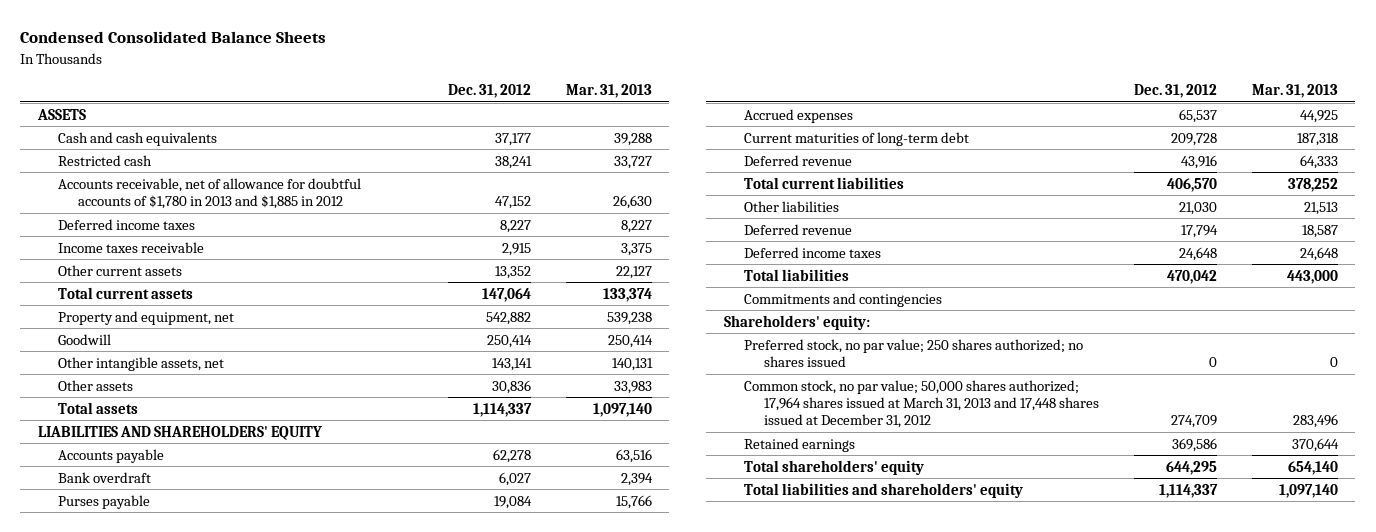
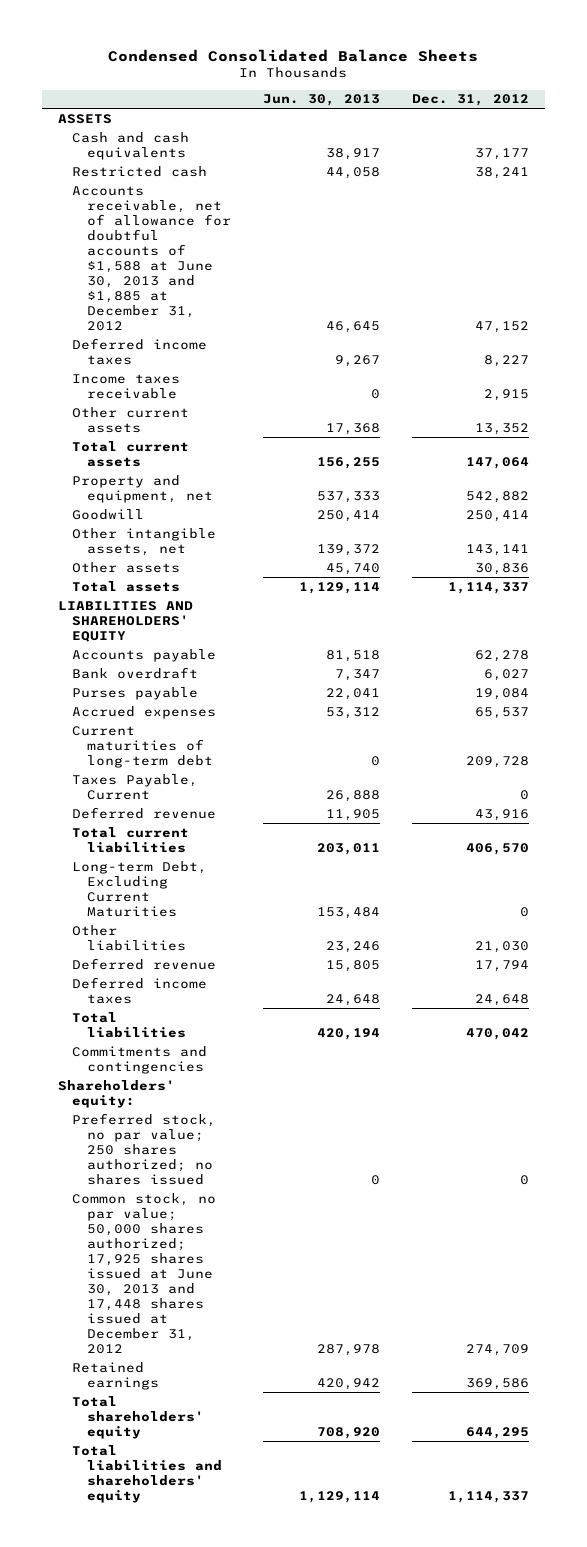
[565,84,652,99] Mar. 31, 2013 -> none
none -> [263,94,381,107] Jun. 30, 2013
[57,177,361,210] Accounts receivable, net of allowance for doubtful accounts of $1,780 in 2013 and $1,885 in 2012 -> [72,185,232,331] Accounts receivable, net of allowance for doubtful accounts of $1,588 at June 30, 2013 and $1,885 at December 31, 2012
none -> [72,773,199,800] Taxes Payable, Current
none -> [72,860,208,917] Long-term Debt, Excluding Current Maturities
[743,379,1099,429] Common stock, no par value; 50,000 shares authorized; 17,964 shares issued at March 31, 2013 and 17,448 shares issued at December 31, 2012 -> [72,1192,217,1354] Common stock, no par value; 50,000 shares authorized; 17,925 shares issued at June 30, 2013 and 17,448 shares issued at December 31, 2012

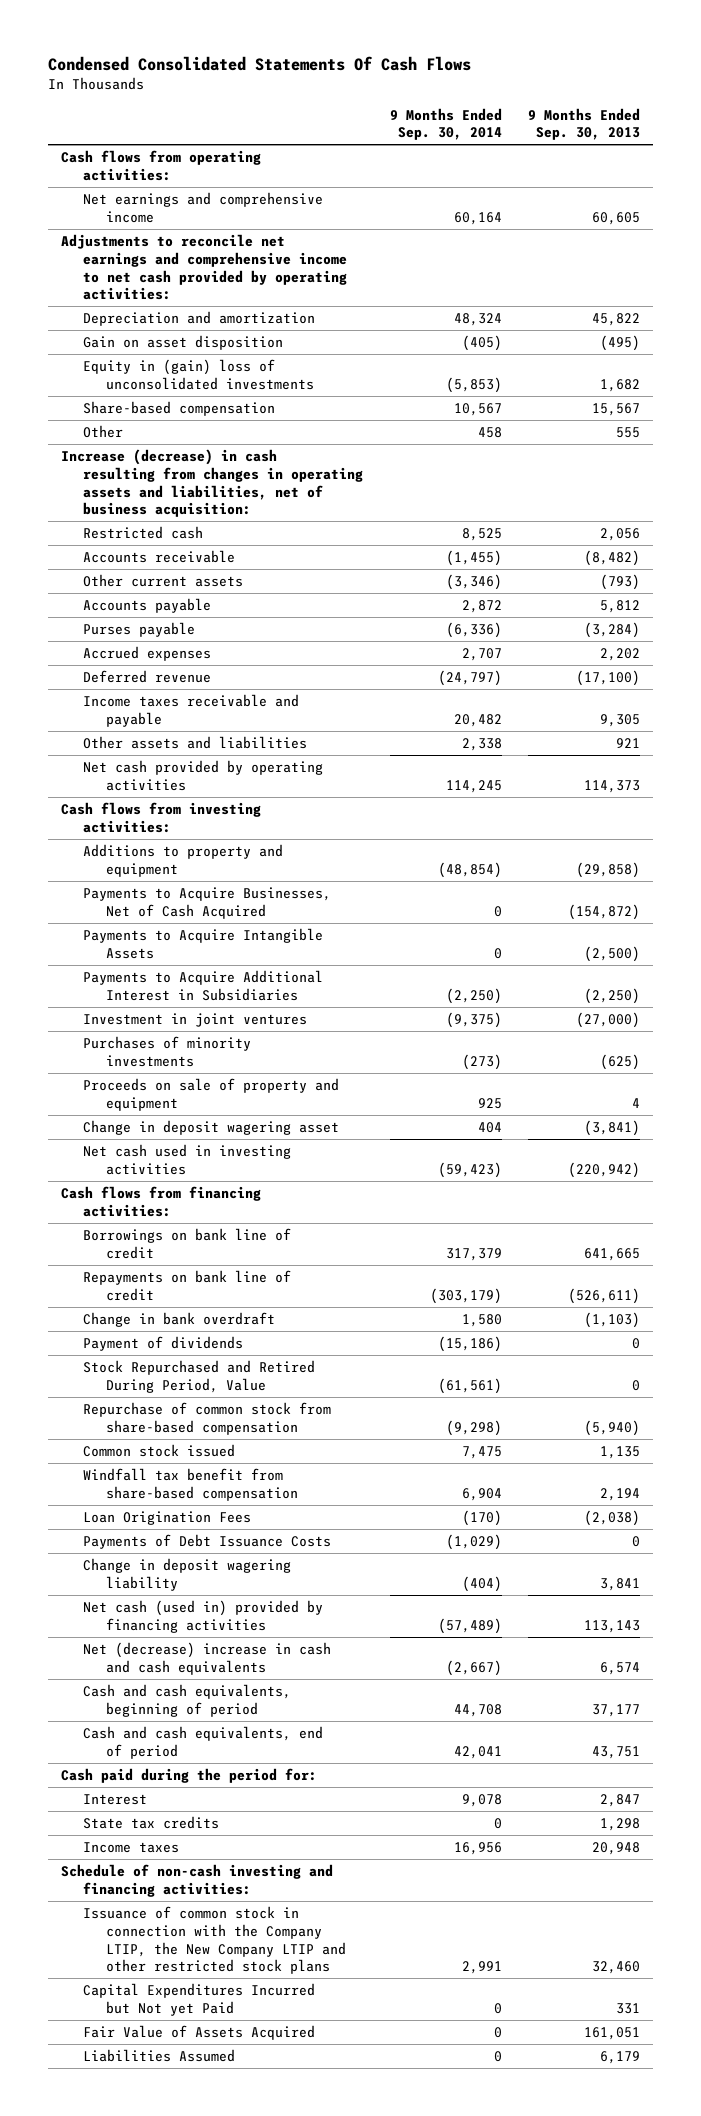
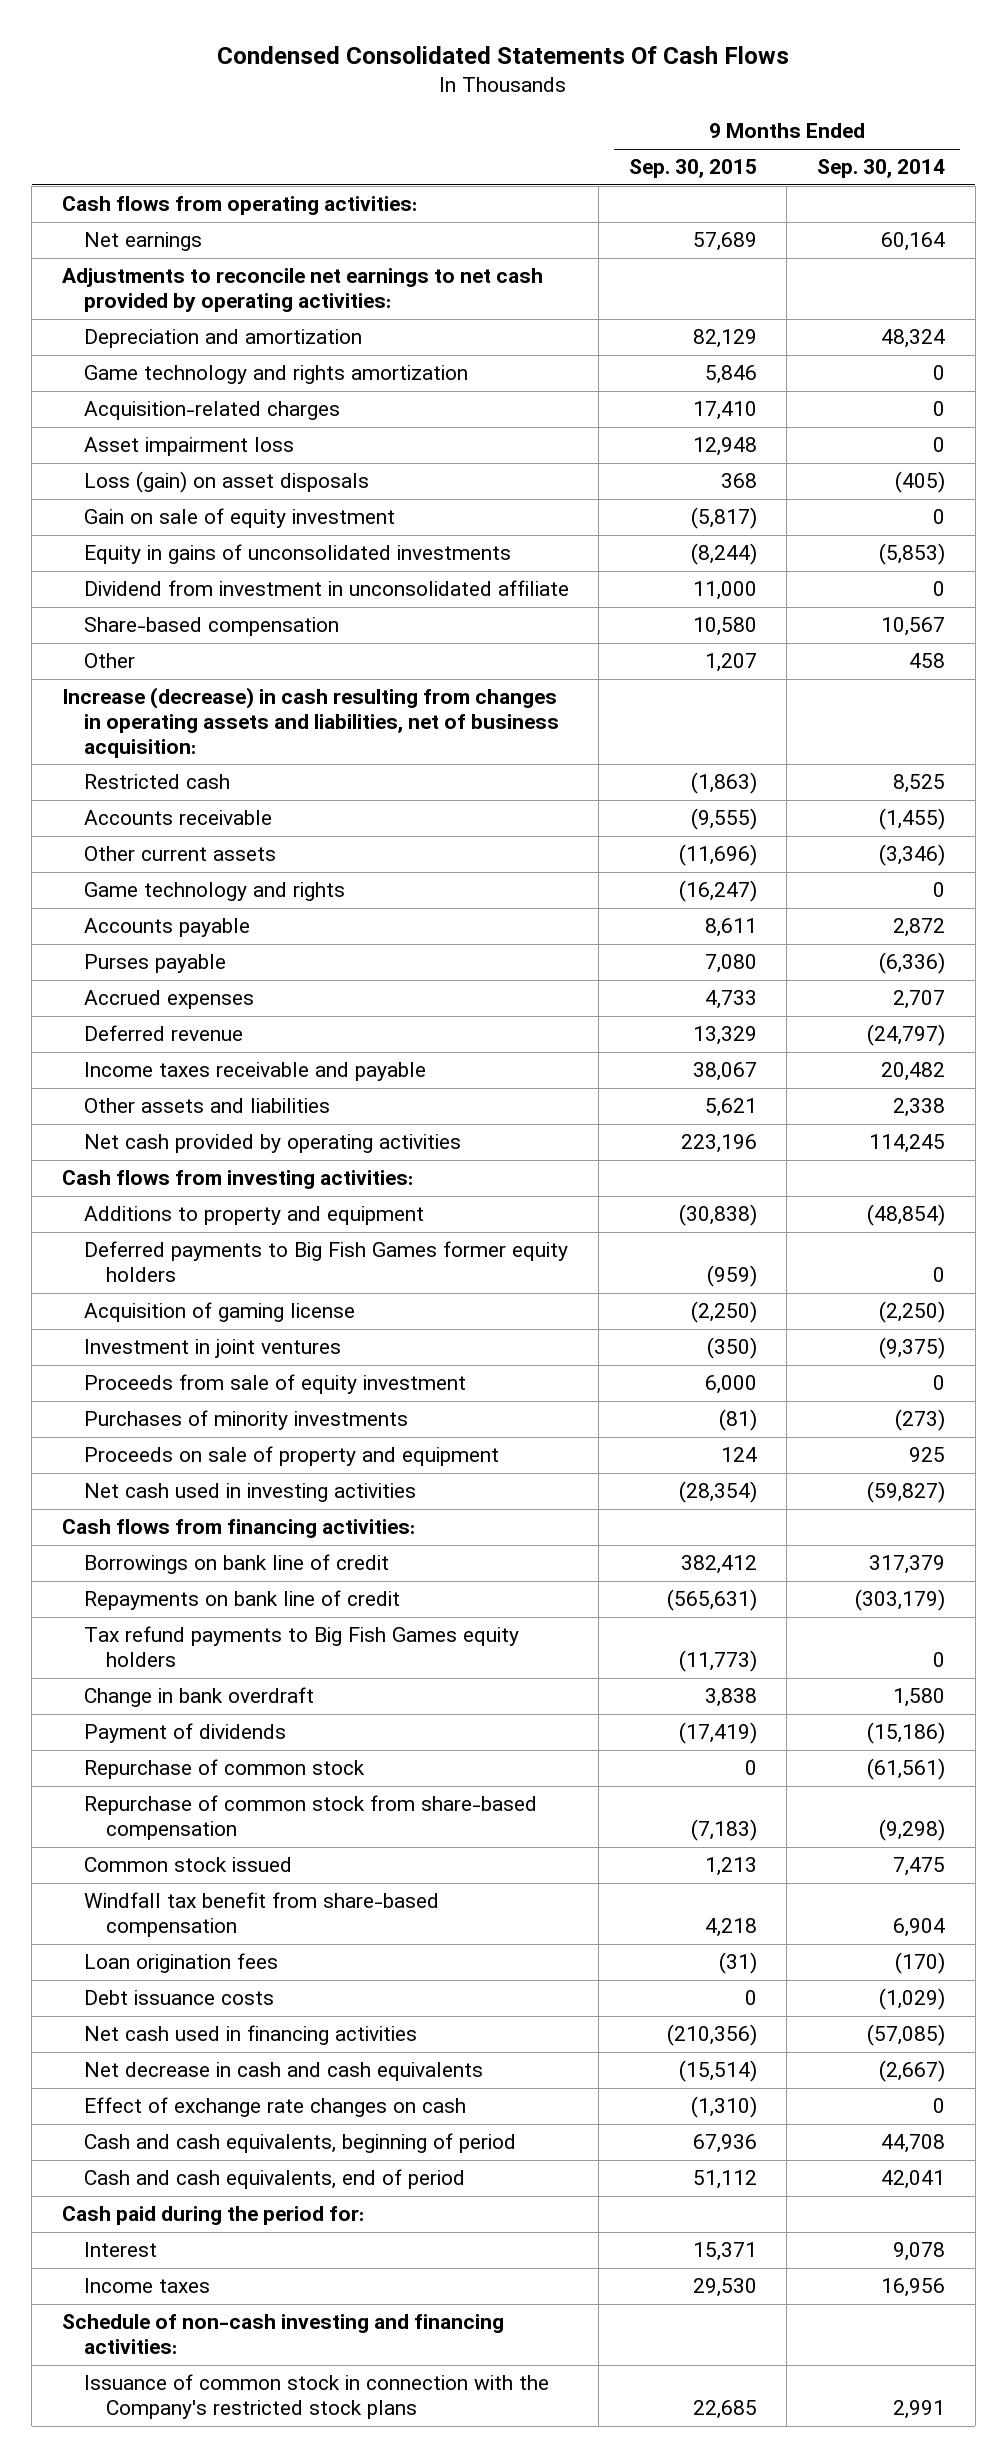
[528,107,641,141] 9 Months Ended Sep. 30, 2013 -> none
none -> [628,159,757,179] Sep. 30, 2015
[83,191,324,223] Net earnings and comprehensive income -> [83,232,202,252] Net earnings
[60,233,348,301] Adjustments to reconcile net earnings and comprehensive income to net cash provided by operating activities: -> [61,268,543,313] Adjustments to reconcile net earnings to net cash provided by operating activities:
none -> [83,365,468,385] Game technology and rights amortization
none -> [83,401,340,421] Acquisition-related charges
none -> [83,437,294,457] Asset impairment loss
[83,334,284,350] Gain on asset disposition -> [83,471,369,494] Loss (gain) on asset disposals
none -> [83,508,395,529] Gain on sale of equity investment
[83,358,315,390] Equity in (gain) loss of unconsolidated investments -> [83,544,511,565] Equity in gains of unconsolidated investments
none -> [83,580,569,597] Dividend from investment in unconsolidated affiliate
none -> [83,882,345,902] Game technology and rights
[83,886,332,919] Payments to Acquire Businesses, Net of Cash Acquired -> none
[83,927,324,959] Payments to Acquire Intangible Assets -> none
none -> [83,1241,568,1283] Deferred payments to Big Fish Games former equity holders
[83,969,324,1001] Payments to Acquire Additional Interest in Subsidiaries -> [83,1302,355,1323] Acquisition of gaming license
none -> [83,1374,466,1395] Proceeds from sale of equity investment
[83,1119,340,1135] Change in deposit wagering asset -> none
[437,1161,502,1178] (59,423) -> [867,1481,946,1504] (59,827)
none -> [83,1626,519,1668] Tax refund payments to Big Fish Games equity holders
[83,1359,316,1393] Stock Repurchased and Retired During Period, Value -> [83,1759,365,1780] Repurchase of common stock
[83,1557,292,1591] Change in deposit wagering liability -> none
[83,1510,252,1525] Loan Origination Fees -> [83,1953,278,1974] Loan origination fees
[83,1533,332,1549] Payments of Debt Issuance Costs -> [83,1990,274,2006] Debt issuance costs
[83,1599,324,1633] Net cash (used in) provided by financing activities -> [83,2025,417,2046] Net cash used in financing activities
[437,1617,502,1634] (57,489) -> [867,2024,946,2047] (57,085)
[83,1641,332,1675] Net (decrease) increase in cash and cash equivalents -> [83,2062,483,2082] Net decrease in cash and cash equivalents
none -> [83,2097,466,2118] Effect of exchange rate changes on cash
[83,1815,220,1829] State tax credits -> none
[83,1982,316,2016] Capital Expenditures Incurred but Not yet Paid -> none
[83,2024,316,2040] Fair Value of Assets Acquired -> none
[83,2048,236,2062] Liabilities Assumed -> none
[83,1905,347,1975] Issuance of common stock in connection with the Company LTIP, the New Company LTIP and other restricted stock plans -> [83,2374,549,2420] Issuance of common stock in connection with the Company's restricted stock plans

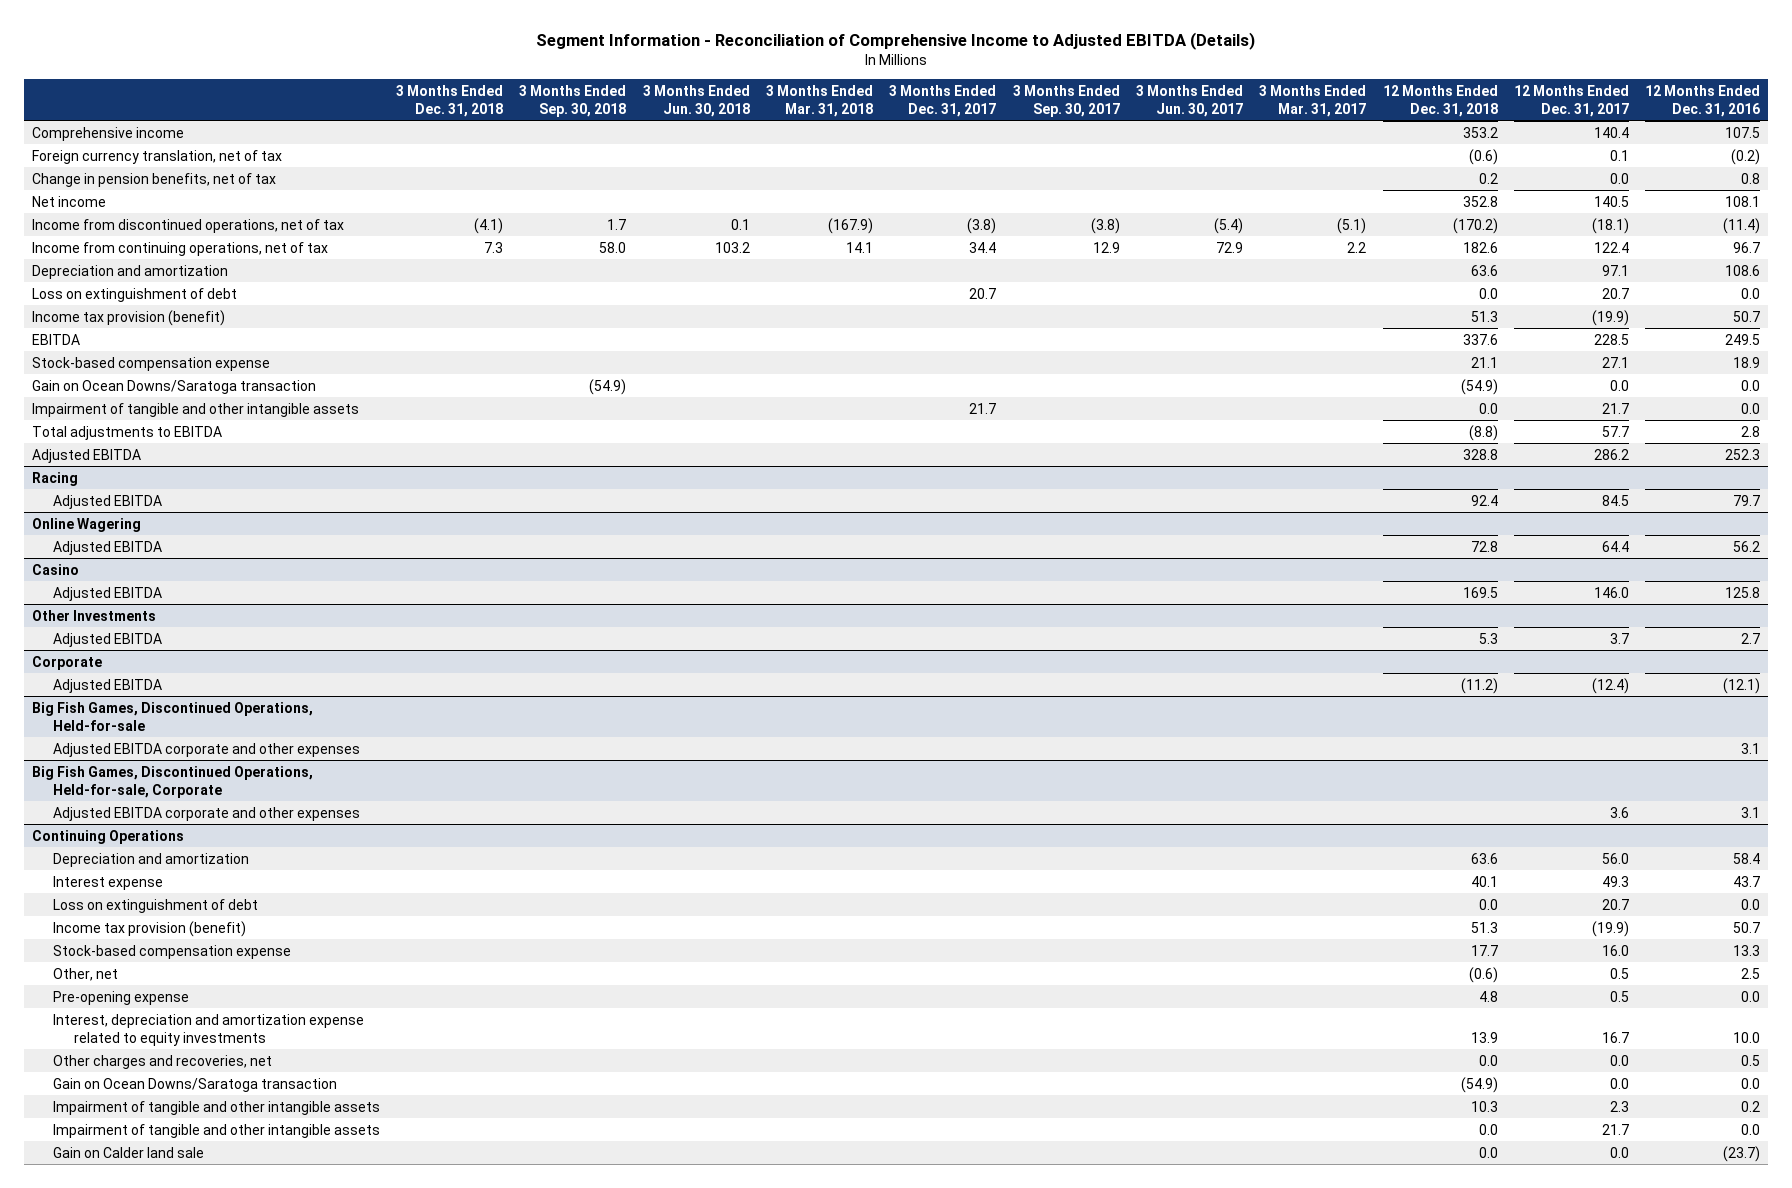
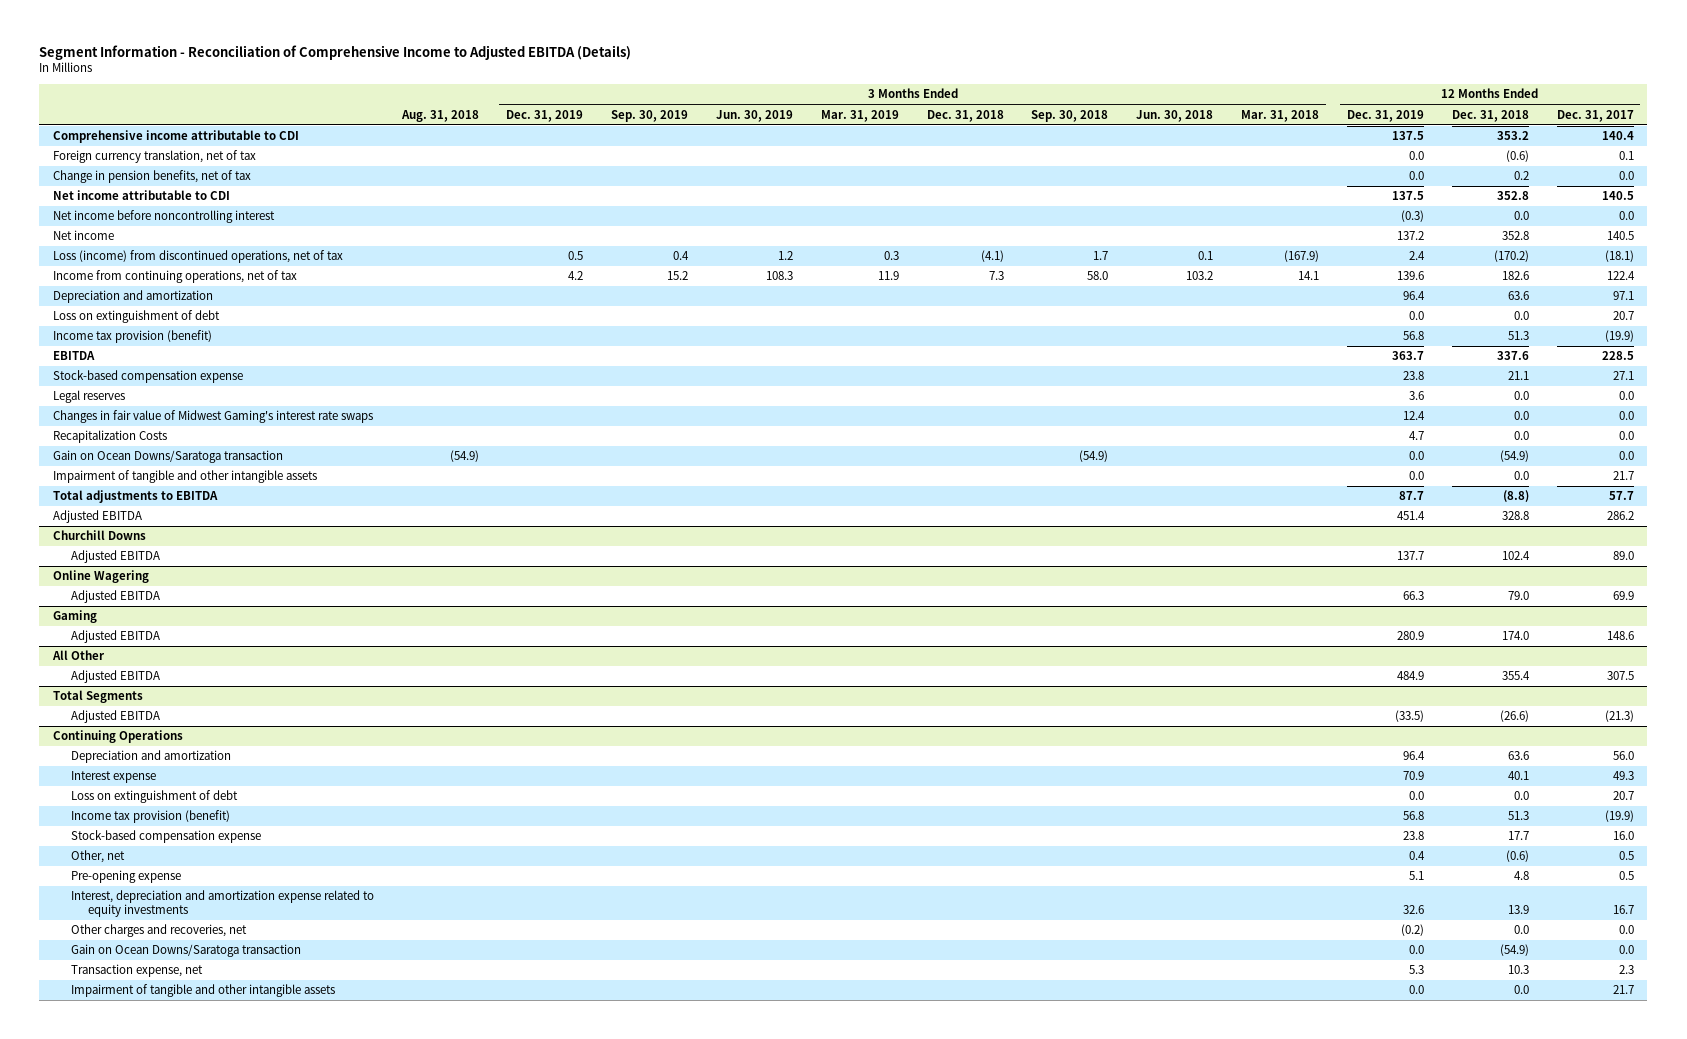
[889,84,997,117] 3 Months Ended Dec. 31, 2017 -> none
[1012,84,1120,117] 3 Months Ended Sep. 30, 2017 -> none
[1136,84,1244,117] 3 Months Ended Jun. 30, 2017 -> none
[1259,84,1367,117] 3 Months Ended Mar. 31, 2017 -> none
[1645,84,1761,117] 12 Months Ended Dec. 31, 2016 -> none
none -> [400,109,479,122] Aug. 31, 2018
none -> [506,109,584,122] Dec. 31, 2019
none -> [611,109,689,122] Sep. 30, 2019
none -> [715,109,793,122] Jun. 30, 2019
none -> [820,109,899,122] Mar. 31, 2019
none -> [1346,109,1424,122] Dec. 31, 2019
[31,126,184,141] Comprehensive income -> [53,130,300,144] Comprehensive income attributable to CDI
none -> [53,190,231,201] Net income attributable to CDI
none -> [53,210,276,224] Net income before noncontrolling interest
[31,218,344,233] Income from discontinued operations, net of tax -> [53,250,344,264] Loss (income) from discontinued operations, net of tax
none -> [53,390,126,404] Legal reserves
none -> [53,410,374,424] Changes in fair value of Midwest Gaming's interest rate swaps
none -> [53,430,168,444] Recapitalization Costs
[31,471,78,486] Racing -> none
none -> [53,530,147,541] Churchill Downs
[1470,494,1498,506] 92.4 -> [1501,551,1530,561] 102.4
[1601,494,1629,506] 84.5 -> [1612,551,1634,561] 89.0
[31,563,79,575] Casino -> none
[31,701,313,731] Big Fish Games, Discontinued Operations, Held-for-sale -> none
[52,742,360,757] Adjusted EBITDA corporate and other expenses -> none
[31,765,313,798] Big Fish Games, Discontinued Operations, Held-for-sale, Corporate -> none
[52,806,360,821] Adjusted EBITDA corporate and other expenses -> none
[1470,540,1498,552] 72.8 -> [1507,591,1529,601] 79.0
[1601,540,1629,552] 64.4 -> [1612,591,1634,601] 69.9
none -> [53,610,98,624] Gaming
[1462,586,1498,598] 169.5 -> [1501,631,1529,641] 174.0
[1593,586,1629,598] 146.0 -> [1606,631,1634,641] 148.6
[31,609,156,621] Other Investments -> [52,650,106,661] All Other
[1478,632,1498,644] 5.3 -> [1501,671,1530,681] 355.4
[1609,632,1629,644] 3.7 -> [1606,671,1634,681] 307.5
[31,655,102,670] Corporate -> [53,690,144,704] Total Segments
[1460,677,1498,694] (11.2) -> [1499,710,1529,723] (26.6)
[1591,677,1629,694] (12.4) -> [1604,710,1634,723] (21.3)
[52,1100,380,1115] Impairment of tangible and other intangible assets -> [70,964,203,978] Transaction expense, net
[52,1146,204,1158] Gain on Calder land sale -> none

